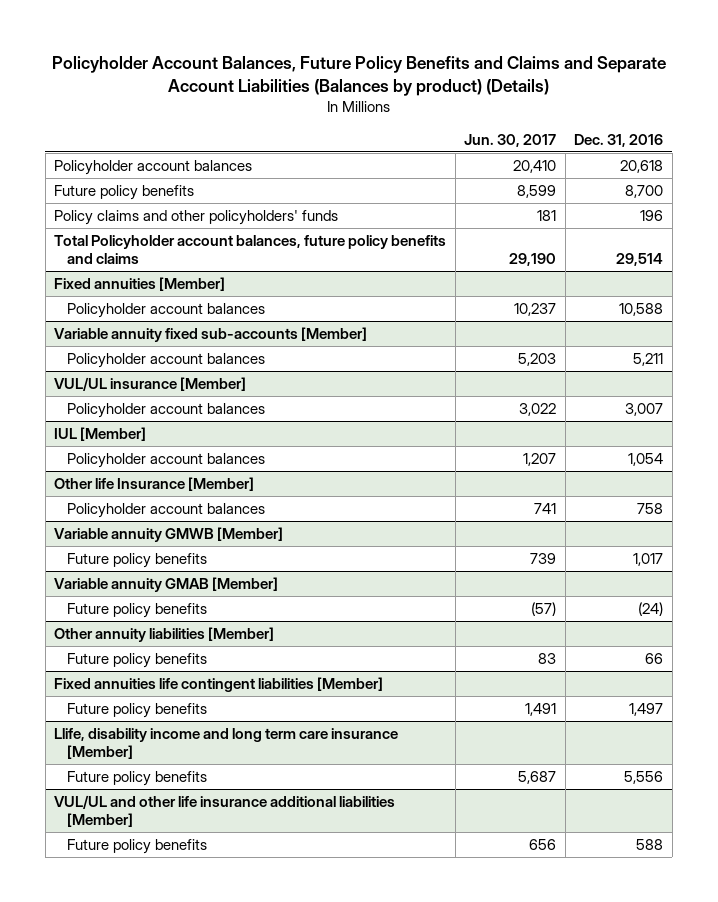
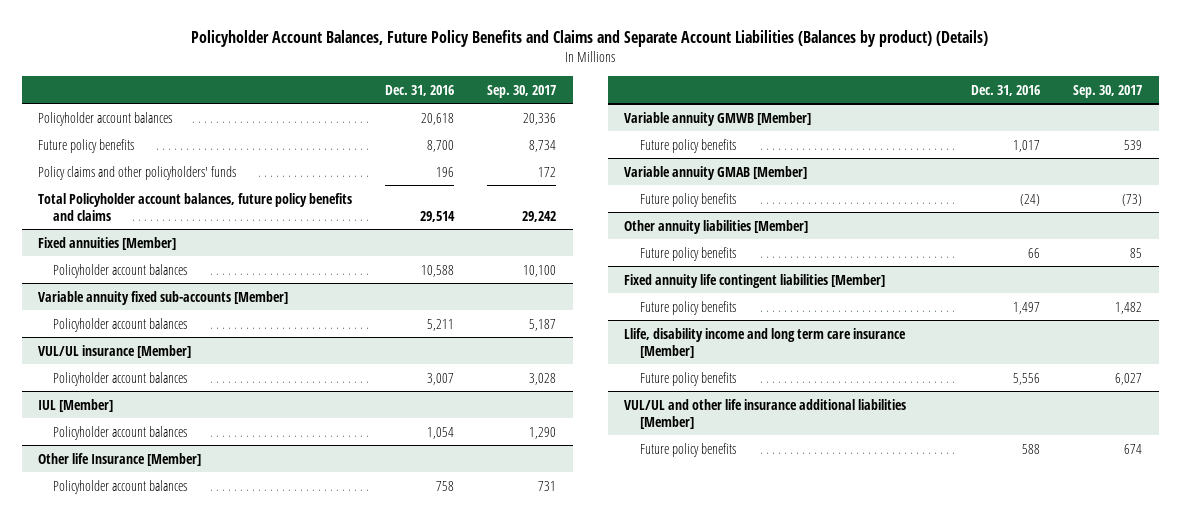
[464,133,557,147] Jun. 30, 2017 -> none
none -> [487,84,557,98] Sep. 30, 2017
[54,676,384,692] Fixed annuities life contingent liabilities [Member] -> [624,273,886,288] Fixed annuity life contingent liabilities [Member]

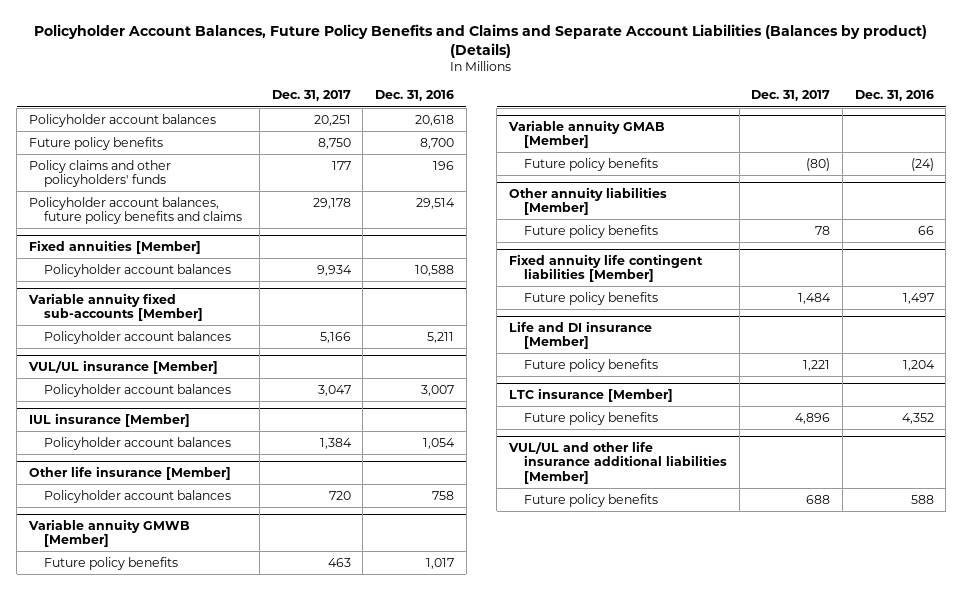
[487,84,557,98] Sep. 30, 2017 -> none
none -> [271,90,351,102] Dec. 31, 2017
[38,192,353,221] Total Policyholder account balances, future policy benefits and claims -> [29,196,243,225] Policyholder account balances, future policy benefits and claims
[38,398,114,412] IUL [Member] -> [29,412,191,427] IUL insurance [Member]
[38,452,202,466] Other life Insurance [Member] -> [29,465,232,480] Other life insurance [Member]
[624,327,907,358] Llife, disability income and long term care insurance [Member] -> none
none -> [508,320,652,350] Life and DI insurance [Member]
[1013,372,1041,385] 5,556 -> [902,359,935,371] 1,204
none -> [508,387,673,402] LTC insurance [Member]
none -> [524,411,659,425] Future policy benefits

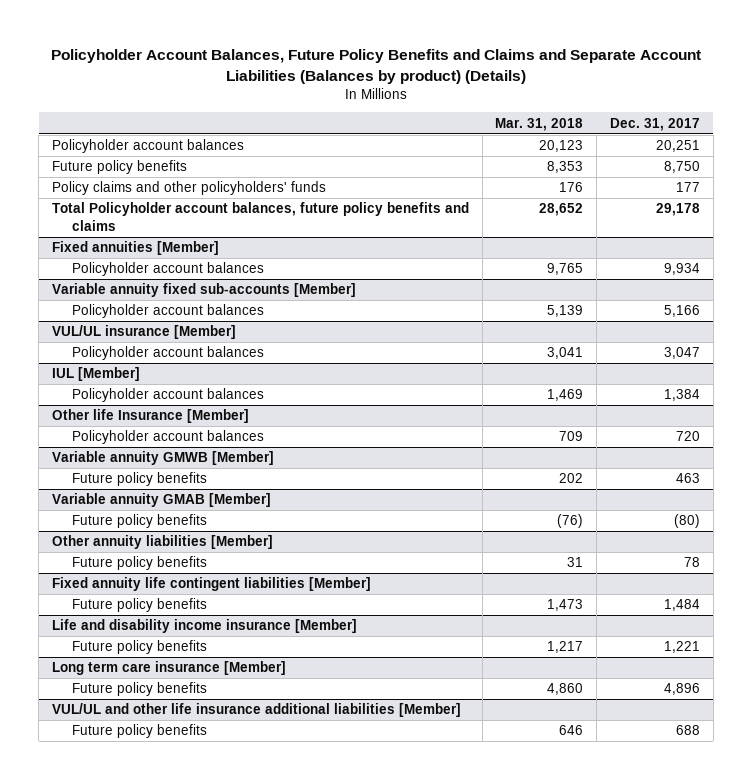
[374,90,454,102] Dec. 31, 2016 -> none
none -> [495,117,584,131] Mar. 31, 2018
[29,196,243,225] Policyholder account balances, future policy benefits and claims -> [52,202,470,231] Total Policyholder account balances, future policy benefits and claims
[29,412,191,427] IUL insurance [Member] -> [52,367,141,382] IUL [Member]
[29,465,232,480] Other life insurance [Member] -> [52,409,250,424] Other life Insurance [Member]
[508,320,652,350] Life and DI insurance [Member] -> [52,619,358,634] Life and disability income insurance [Member]
[508,387,673,402] LTC insurance [Member] -> [52,661,287,676] Long term care insurance [Member]

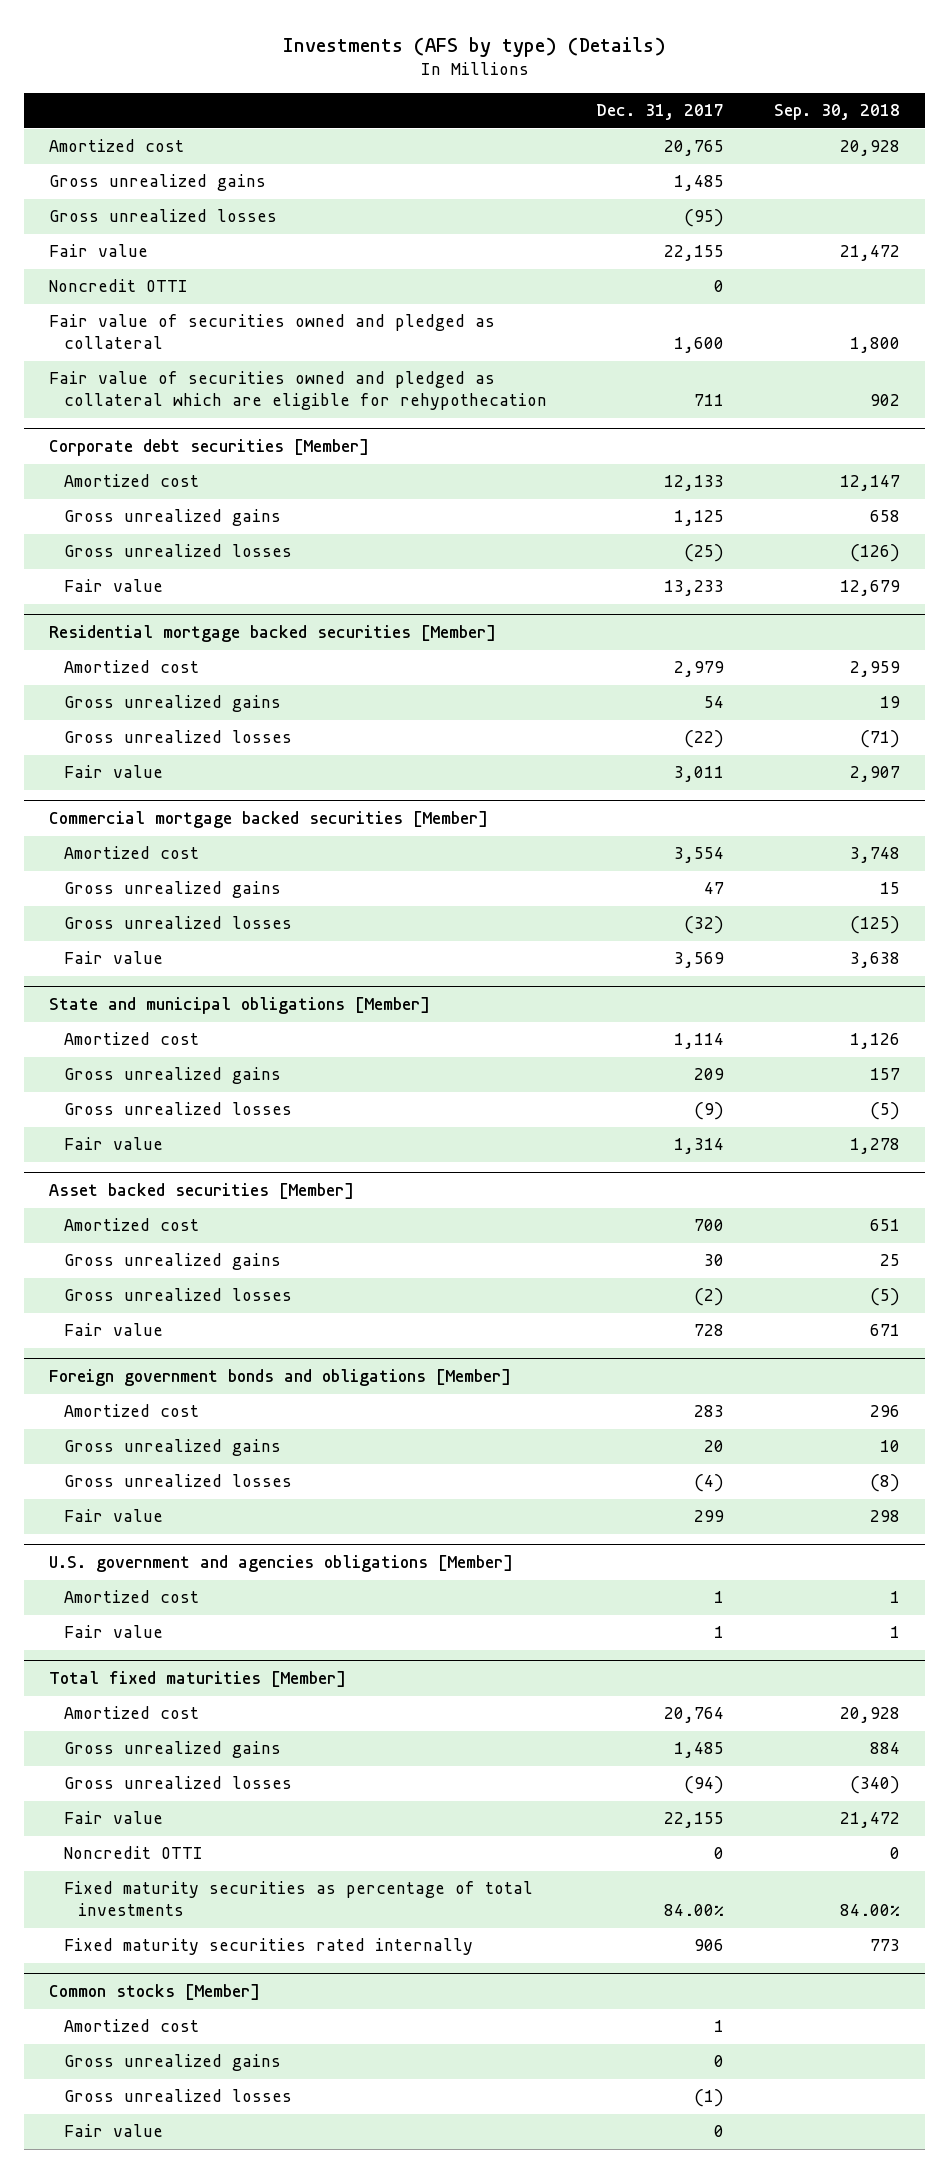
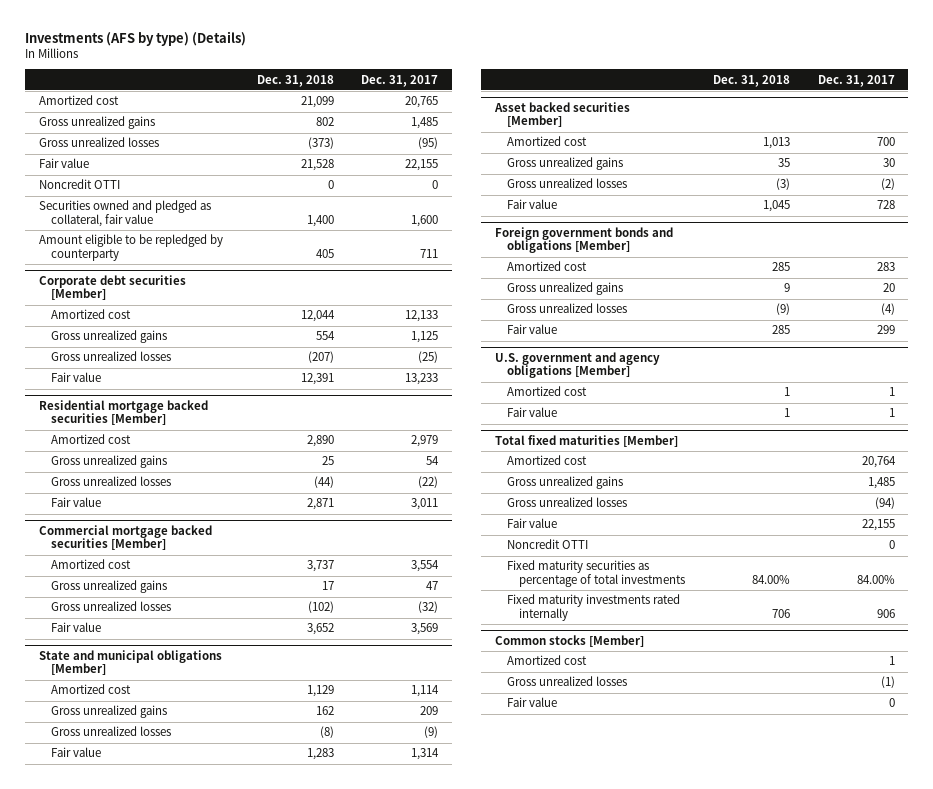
[774,104,901,121] Sep. 30, 2018 -> none
none -> [256,74,334,87] Dec. 31, 2018
[49,314,496,350] Fair value of securities owned and pledged as collateral -> [38,200,211,227] Securities owned and pledged as collateral, fair value
[49,371,547,411] Fair value of securities owned and pledged as collateral which are eligible for rehypothecation -> [38,234,223,261] Amount eligible to be repledged by counterparty
[49,1555,514,1573] U.S. government and agencies obligations [Member] -> [494,352,660,379] U.S. government and agency obligations [Member]
[63,1938,473,1956] Fixed maturity securities rated internally -> [506,594,680,621] Fixed maturity investments rated internally
[63,2054,281,2072] Gross unrealized gains -> none

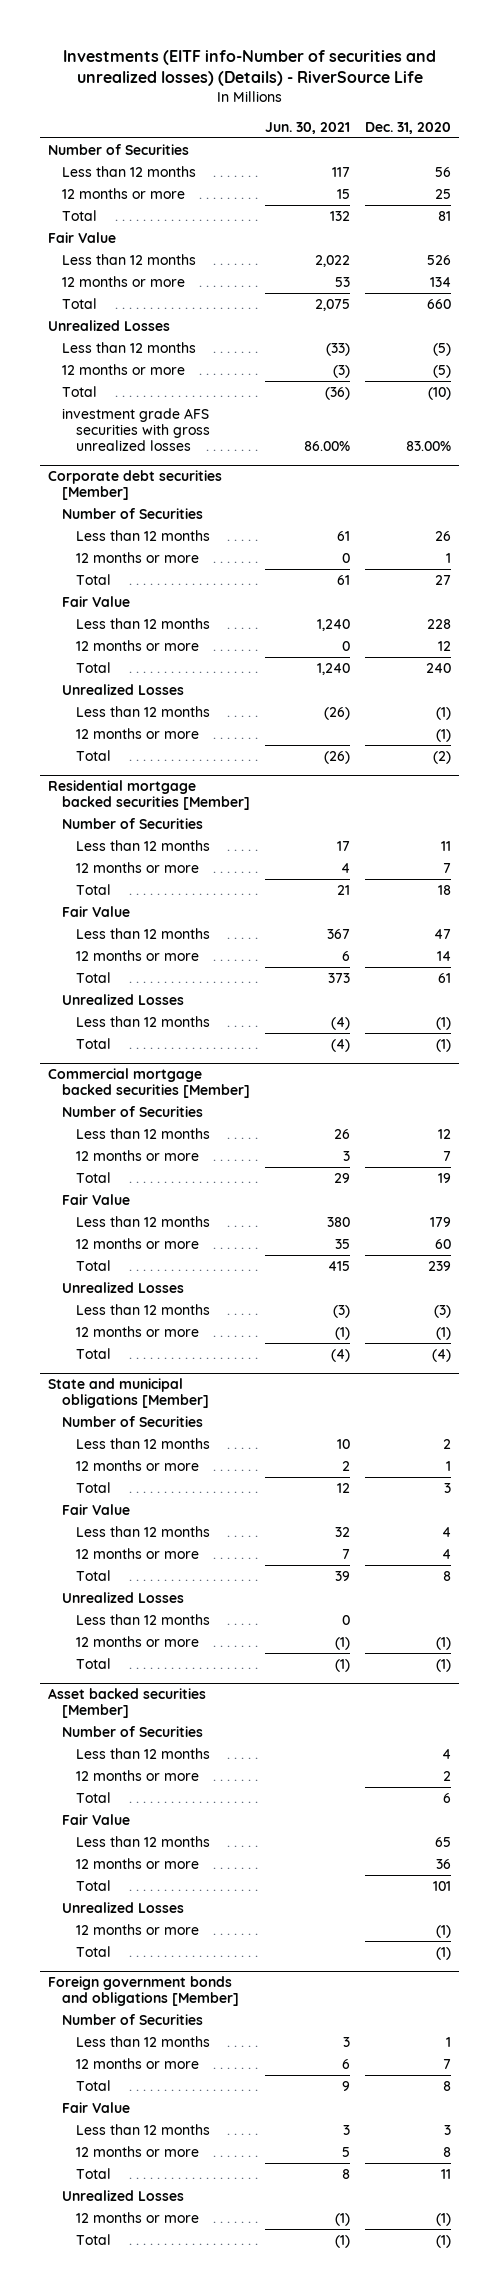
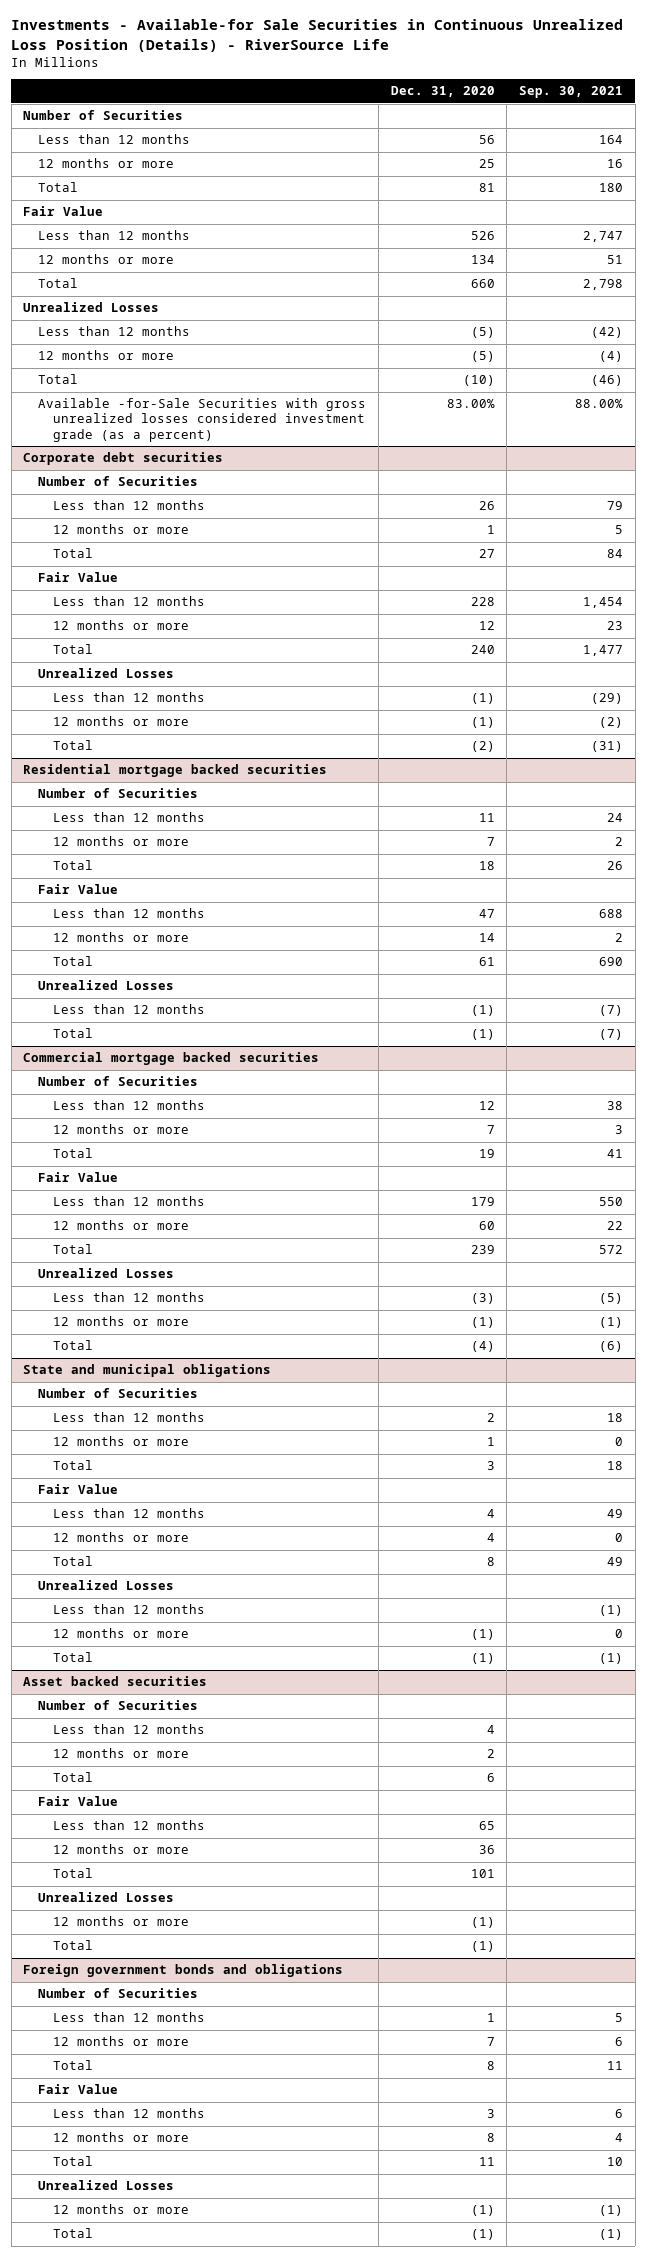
[62,49,436,87] Investments (EITF info-Number of securities and unrealized losses) (Details) - RiverSource Life -> [11,19,624,52] Investments - Available-for Sale Securities in Continuous Unrealized Loss Position (Details) - RiverSource Life
[265,121,351,134] Jun. 30, 2021 -> none
none -> [519,86,624,99] Sep. 30, 2021
[62,407,211,452] investment grade AFS securities with gross unrealized losses -> [38,398,367,442] Available -for-Sale Securities with gross unrealized losses considered investment grade (as a percent)
[48,469,223,501] Corporate debt securities [Member] -> [23,452,224,466] Corporate debt securities
[48,779,251,811] Residential mortgage backed securities [Member] -> [23,764,328,778] Residential mortgage backed securities
[48,1067,251,1099] Commercial mortgage backed securities [Member] -> [23,1052,320,1066] Commercial mortgage backed securities
[48,1377,210,1409] State and municipal obligations [Member] -> [23,1364,272,1378] State and municipal obligations
[48,1687,207,1719] Asset backed securities [Member] -> [23,1676,208,1687] Asset backed securities
[48,1975,240,2007] Foreign government bonds and obligations [Member] -> [23,1964,344,1978] Foreign government bonds and obligations

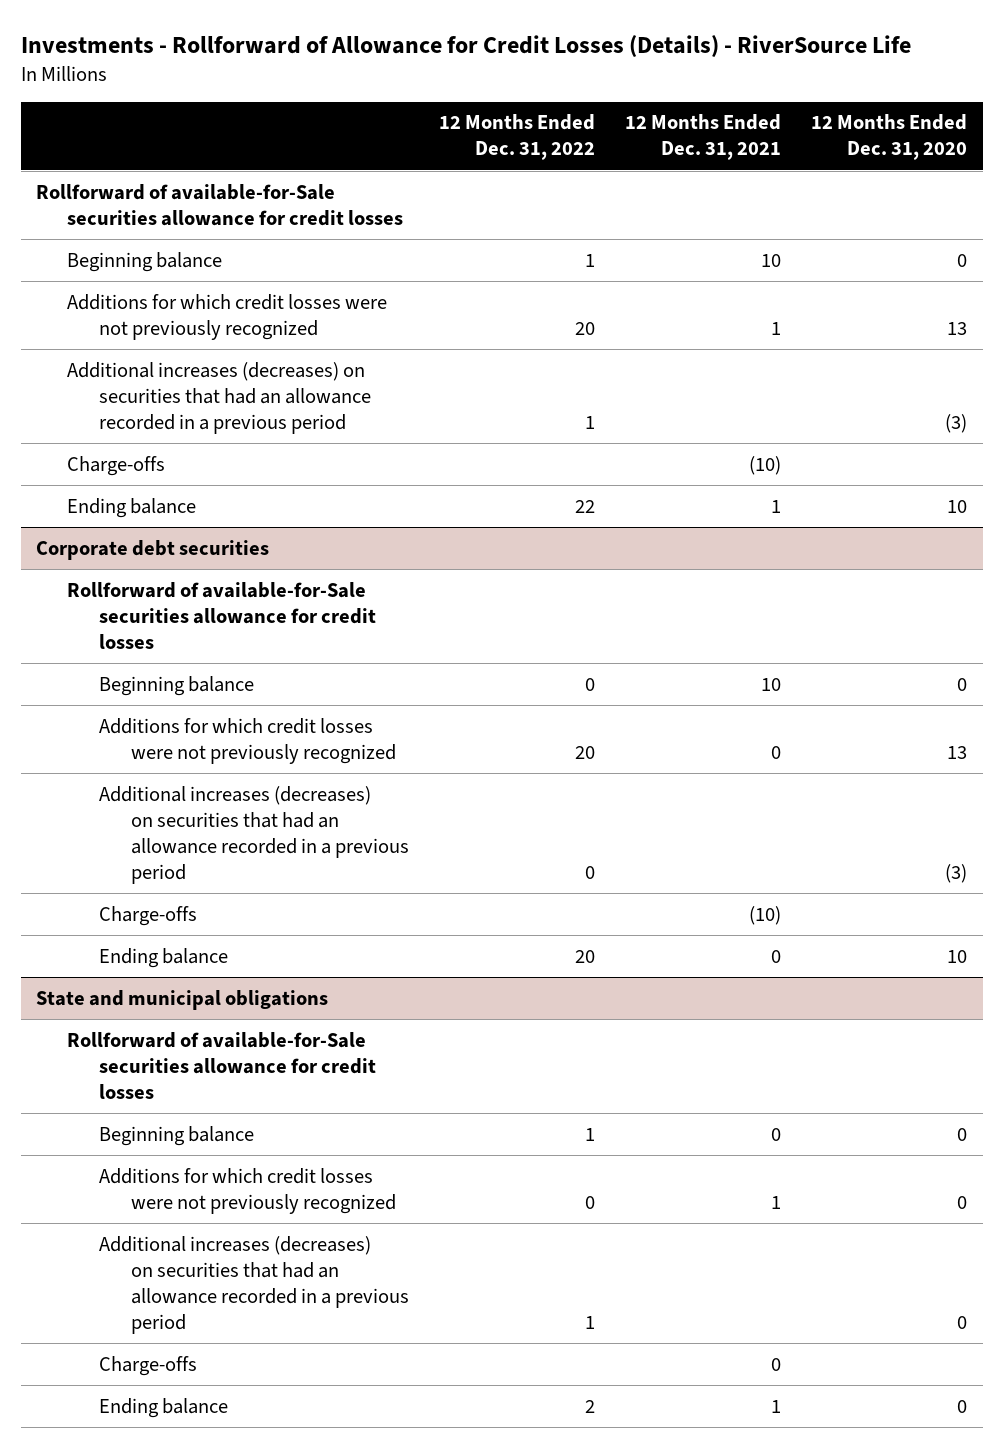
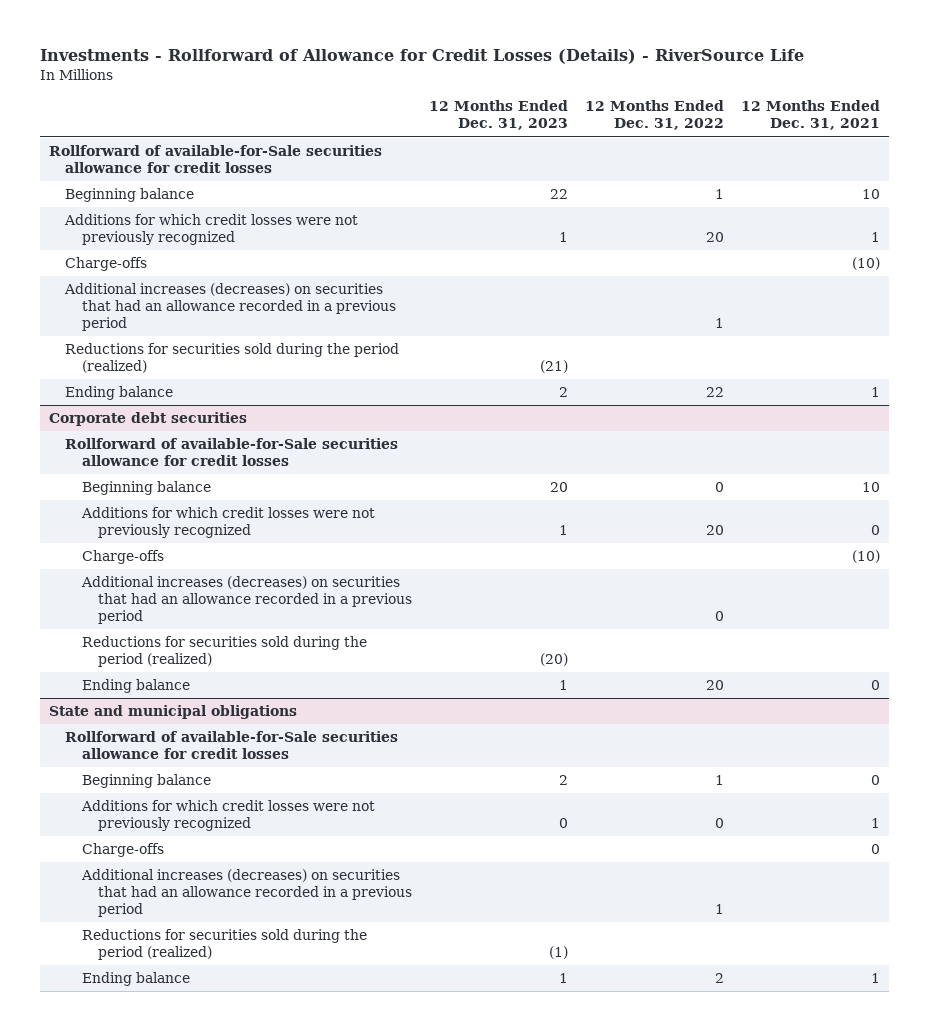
[811,114,968,161] 12 Months Ended Dec. 31, 2020 -> none
none -> [429,100,569,131] 12 Months Ended Dec. 31, 2023
[67,361,372,435] Additional increases (decreases) on securities that had an allowance recorded in a previous period -> [64,283,396,331] Additional increases (decreases) on securities that had an allowance recorded in a previous period
none -> [65,343,400,374] Reductions for securities sold during the period (realized)
[99,785,409,885] Additional increases (decreases) on securities that had an allowance recorded in a previous period -> [80,576,412,624] Additional increases (decreases) on securities that had an allowance recorded in a previous period
none -> [81,636,367,668] Reductions for securities sold during the period (realized)
[99,1235,409,1335] Additional increases (decreases) on securities that had an allowance recorded in a previous period -> [80,869,412,917] Additional increases (decreases) on securities that had an allowance recorded in a previous period
none -> [81,929,367,961] Reductions for securities sold during the period (realized)

